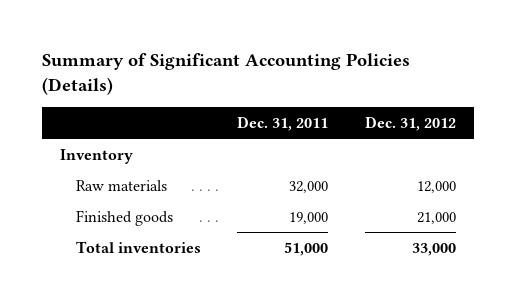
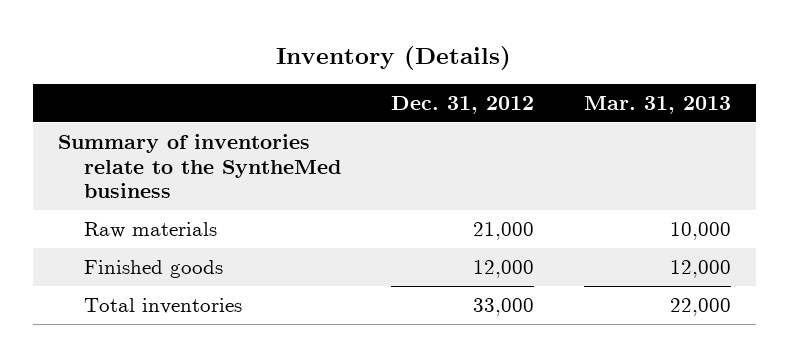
[41,53,410,96] Summary of Significant Accounting Policies (Details) -> [276,45,512,70] Inventory (Details)
[237,115,329,131] Dec. 31, 2011 -> none
none -> [583,96,731,115] Mar. 31, 2013
[60,148,134,164] Inventory -> [57,133,341,199] Summary of inventories relate to the SyntheMed business
[416,180,456,193] 12,000 -> [472,221,534,240] 21,000
[416,211,456,224] 21,000 -> [472,259,534,278] 12,000

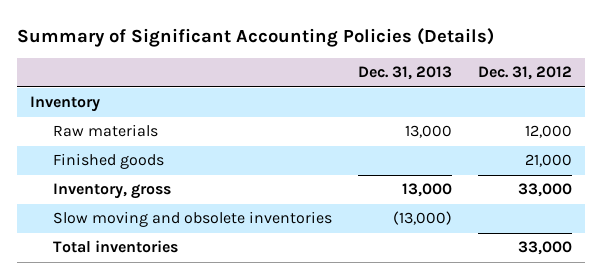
[276,45,512,70] Inventory (Details) -> [17,28,495,48] Summary of Significant Accounting Policies (Details)
[583,96,731,115] Mar. 31, 2013 -> none
none -> [358,66,453,81] Dec. 31, 2013
[57,133,341,199] Summary of inventories relate to the SyntheMed business -> [30,96,101,113] Inventory
[472,221,534,240] 21,000 -> [525,125,573,139] 12,000
[472,259,534,278] 12,000 -> [525,154,573,168] 21,000
none -> [53,183,172,200] Inventory, gross
none -> [53,211,333,228] Slow moving and obsolete inventories

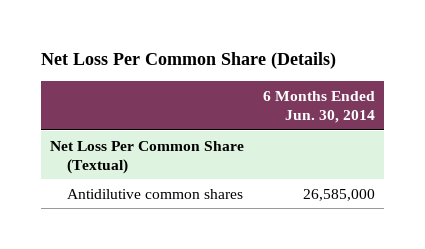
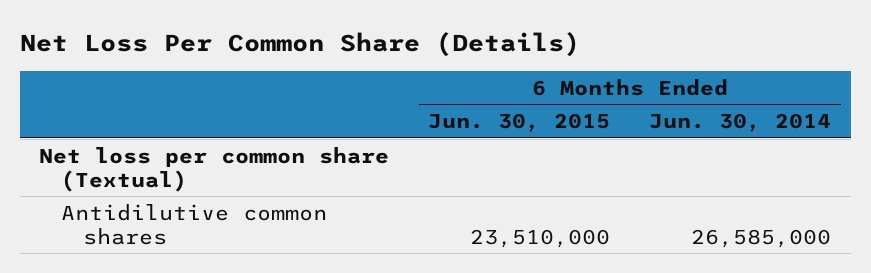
none -> [428,113,611,133] Jun. 30, 2015
[50,140,245,174] Net Loss Per Common Share (Textual) -> [39,146,390,192] Net loss per common share (Textual)

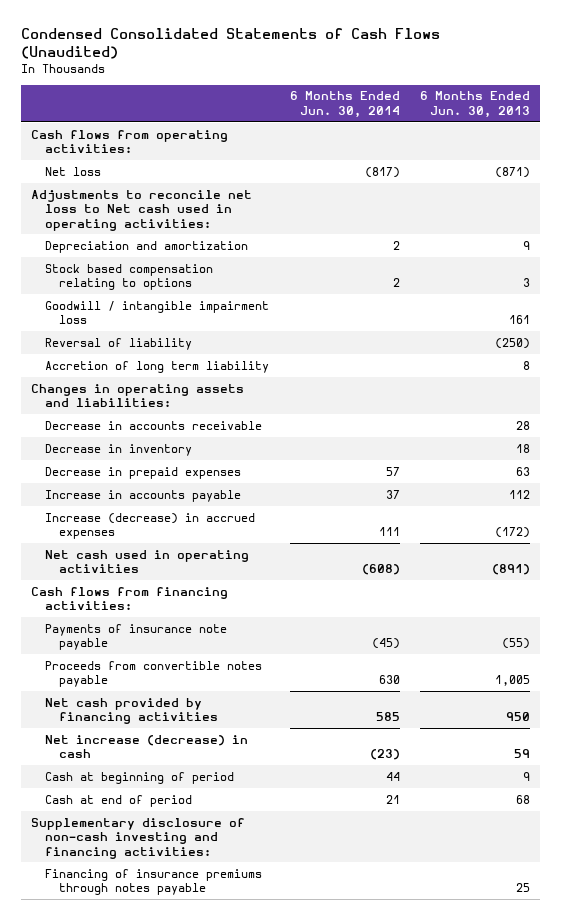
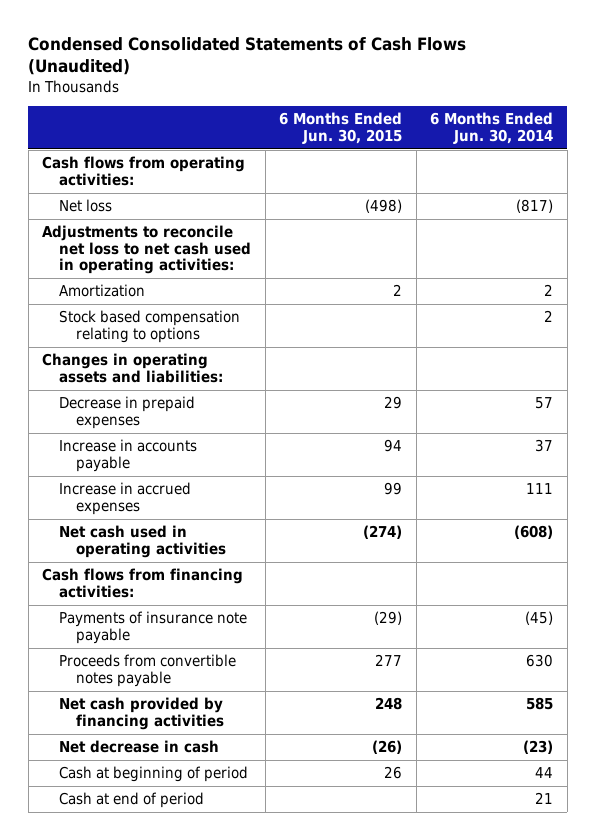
[419,91,530,118] 6 Months Ended Jun. 30, 2013 -> none
none -> [279,112,403,144] 6 Months Ended Jun. 30, 2015
[45,240,249,253] Depreciation and amortization -> none
[31,189,253,231] Adjustments to reconcile net loss to Net cash used in operating activities: -> [42,225,252,275] Adjustments to reconcile net loss to net cash used in operating activities:
none -> [59,284,146,298] Amortization
[45,300,270,325] Goodwill / intangible impairment loss -> none
[45,337,193,350] Reversal of liability -> none
[45,360,270,373] Accretion of long term liability -> none
[45,420,263,430] Decrease in accounts receivable -> none
[45,443,193,456] Decrease in inventory -> none
[45,512,256,540] Increase (decrease) in accrued expenses -> [59,482,192,515] Increase in accrued expenses
[45,734,249,759] Net increase (decrease) in cash -> [59,740,220,754] Net decrease in cash
[31,817,246,859] Supplementary disclosure of non-cash investing and financing activities: -> none
[45,868,263,896] Financing of insurance premiums through notes payable -> none

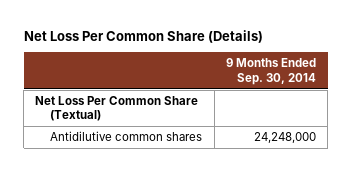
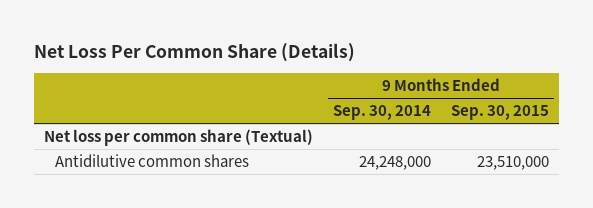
none -> [450,105,549,121] Sep. 30, 2015
[35,96,199,122] Net Loss Per Common Share (Textual) -> [44,129,314,147] Net loss per common share (Textual)

